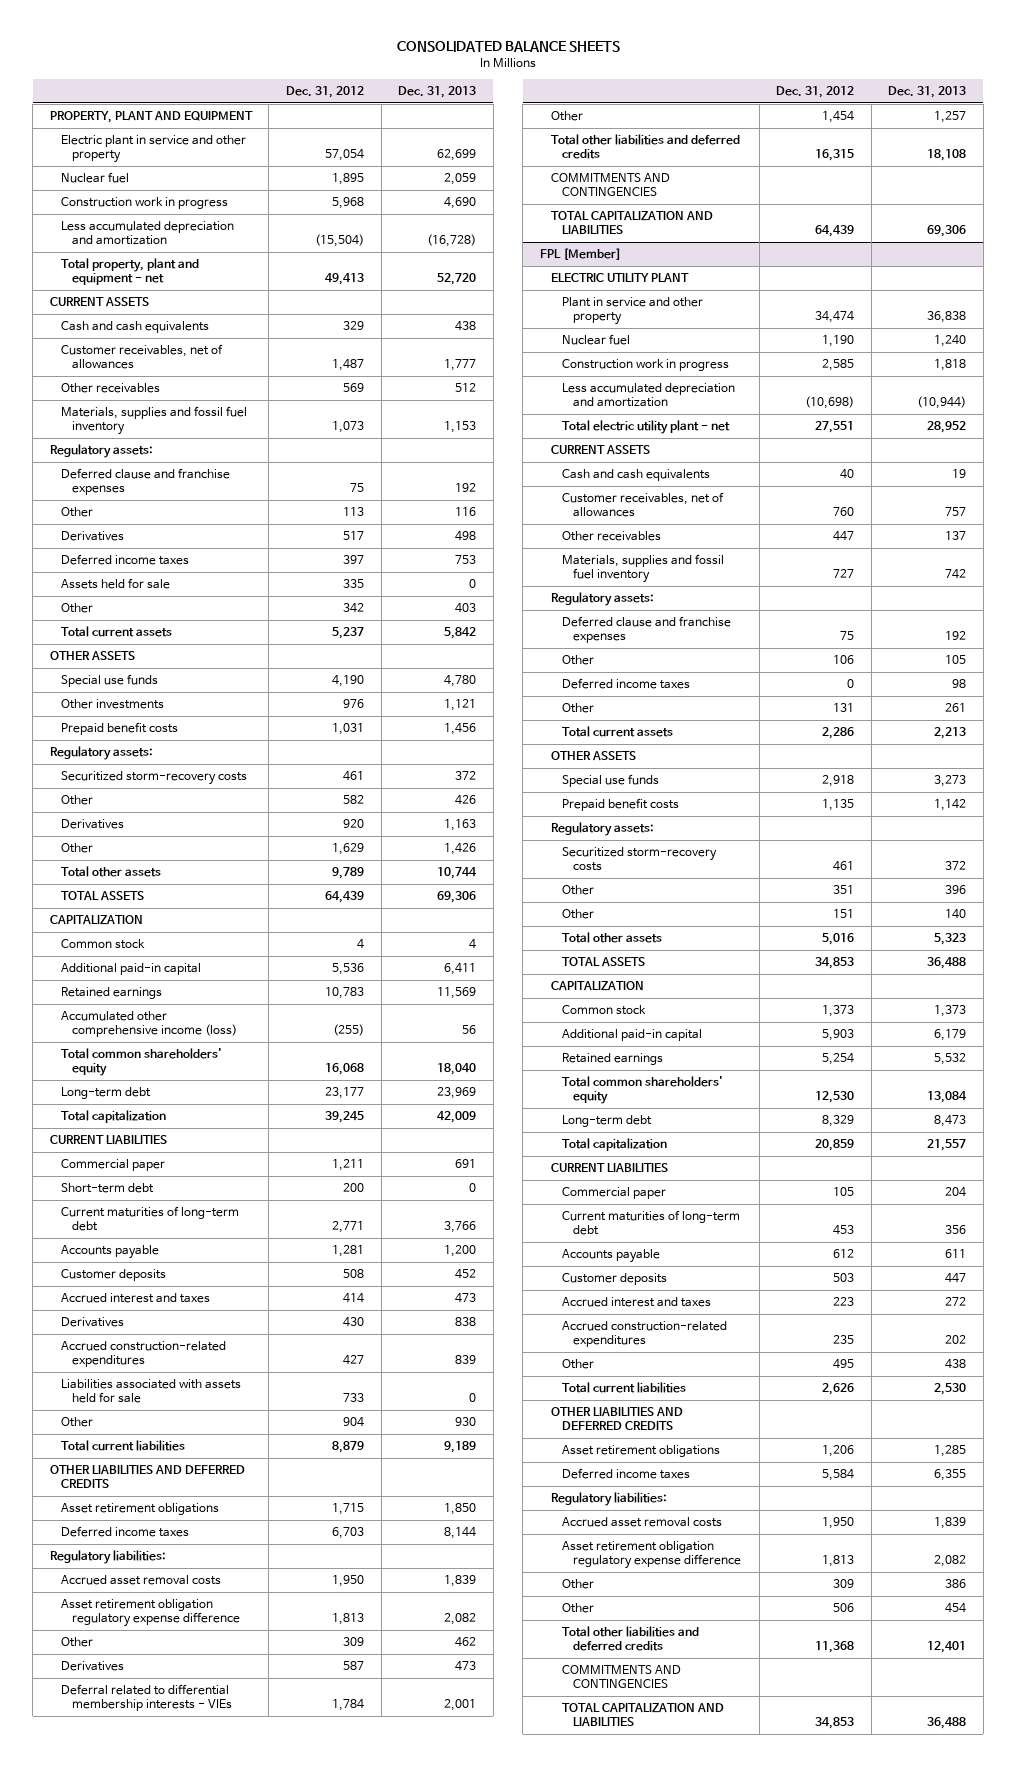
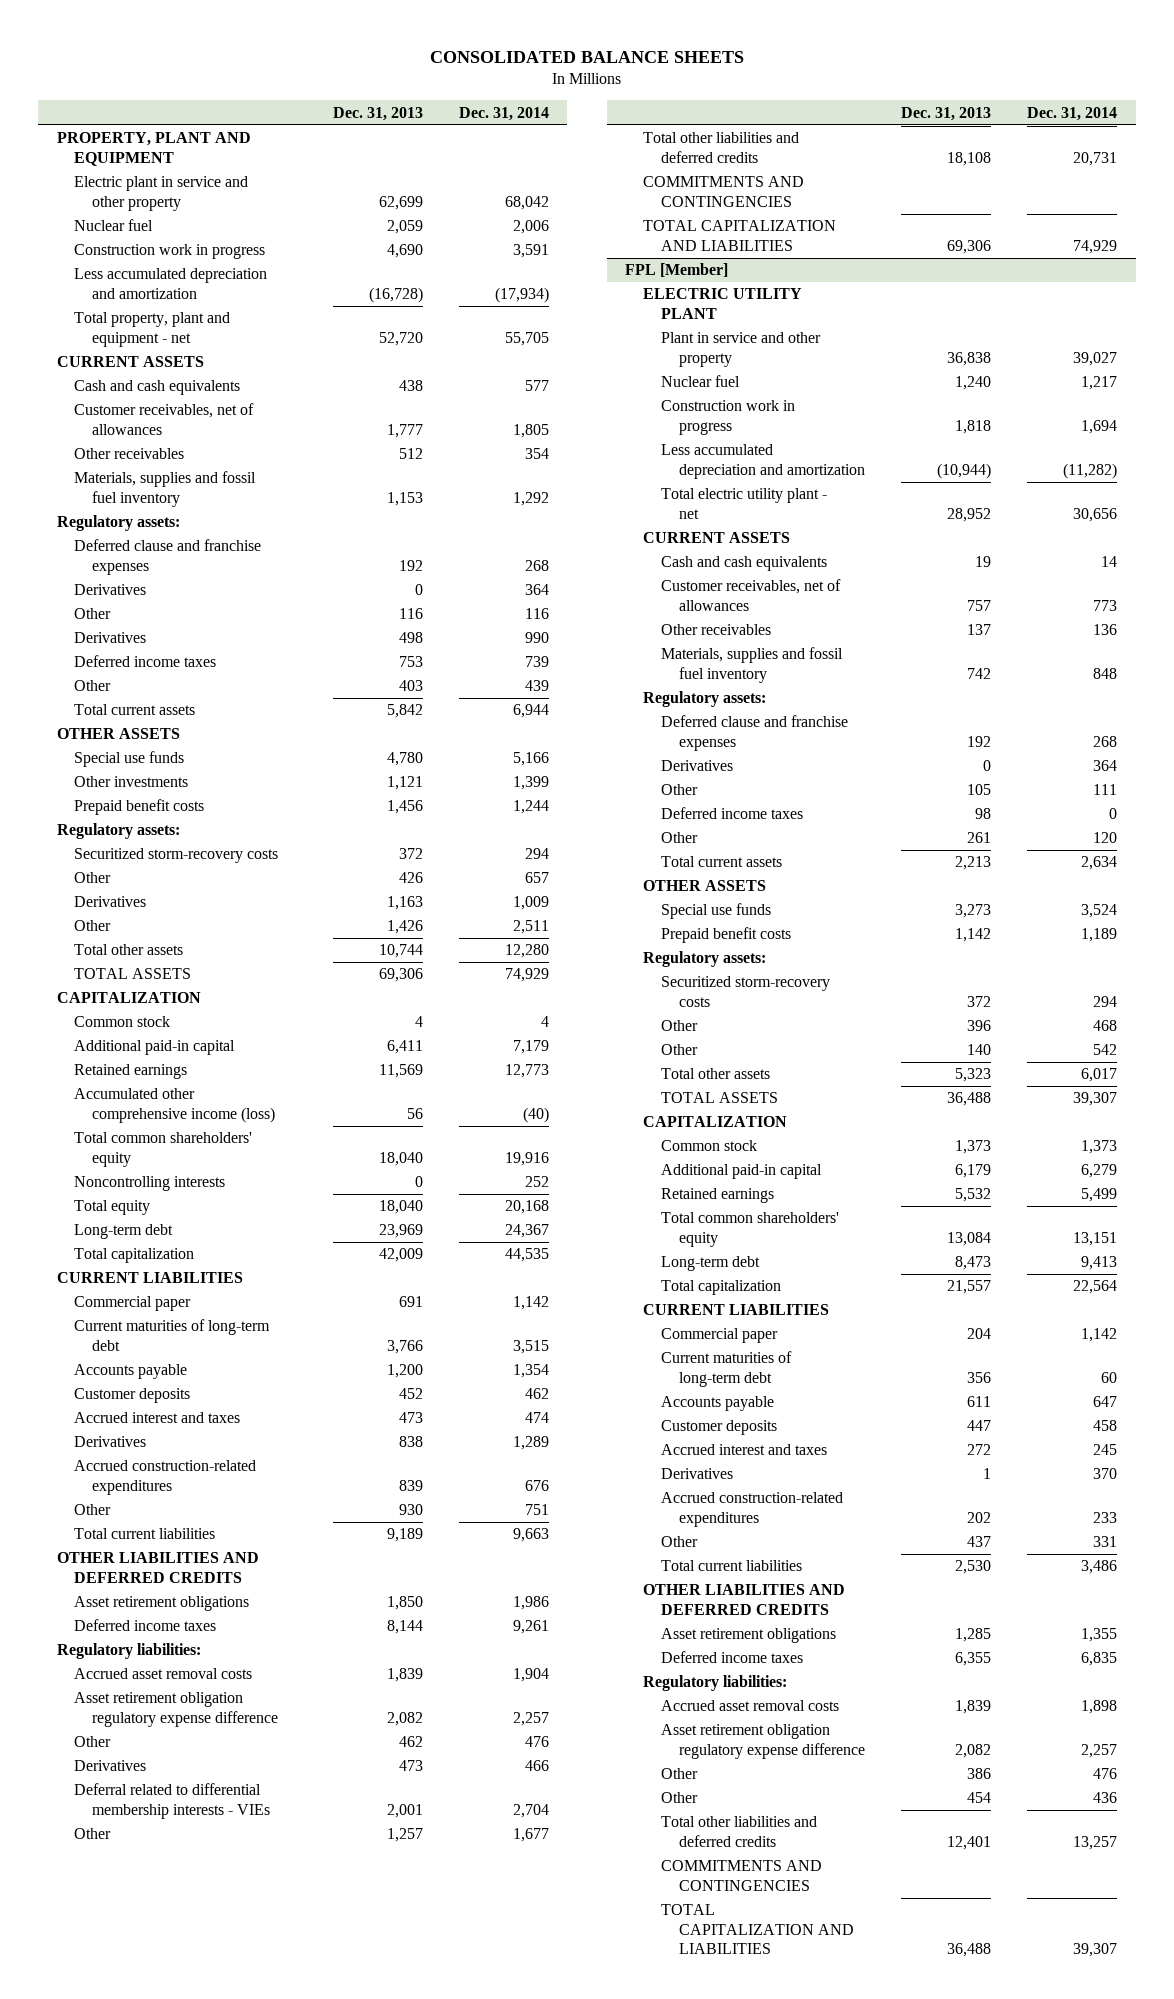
[286,86,365,99] Dec. 31, 2012 -> none
none -> [458,106,549,121] Dec. 31, 2014
none -> [74,584,147,596] Derivatives
[60,578,170,590] Assets held for sale -> none
none -> [74,1176,226,1192] Noncontrolling interests
none -> [74,1200,151,1216] Total equity
[60,1183,154,1194] Short-term debt -> none
[60,1379,241,1404] Liabilities associated with assets held for sale -> none
none -> [660,760,733,772] Derivatives
none -> [660,1468,733,1480] Derivatives
[945,1359,967,1370] 438 -> [967,1536,992,1548] 437

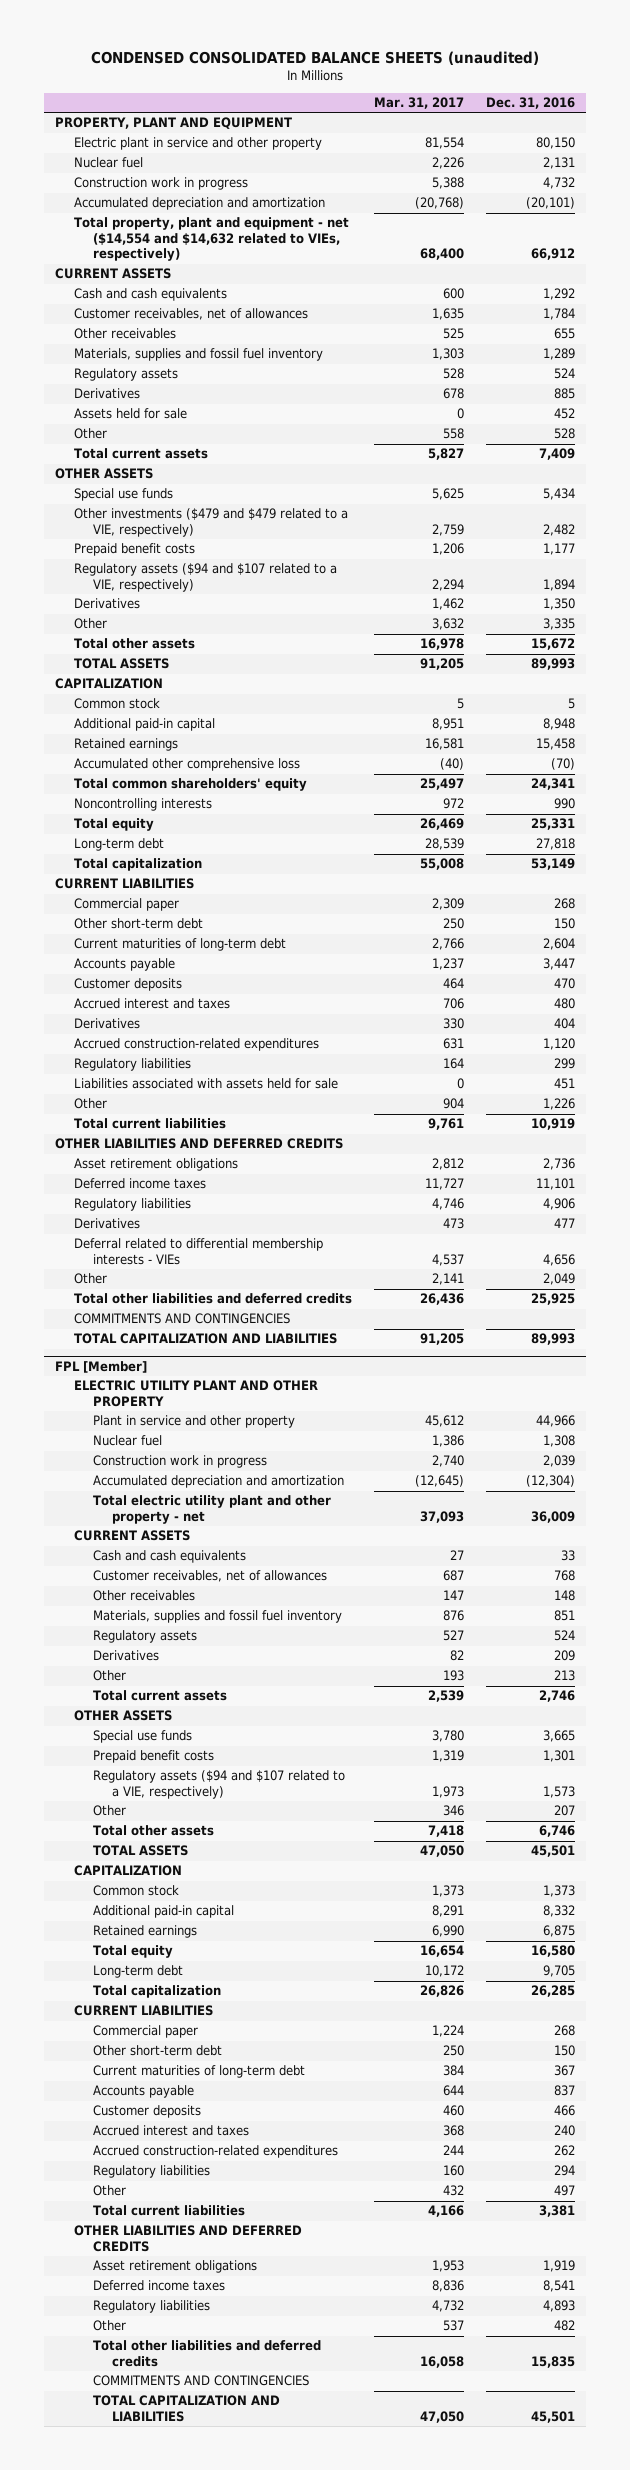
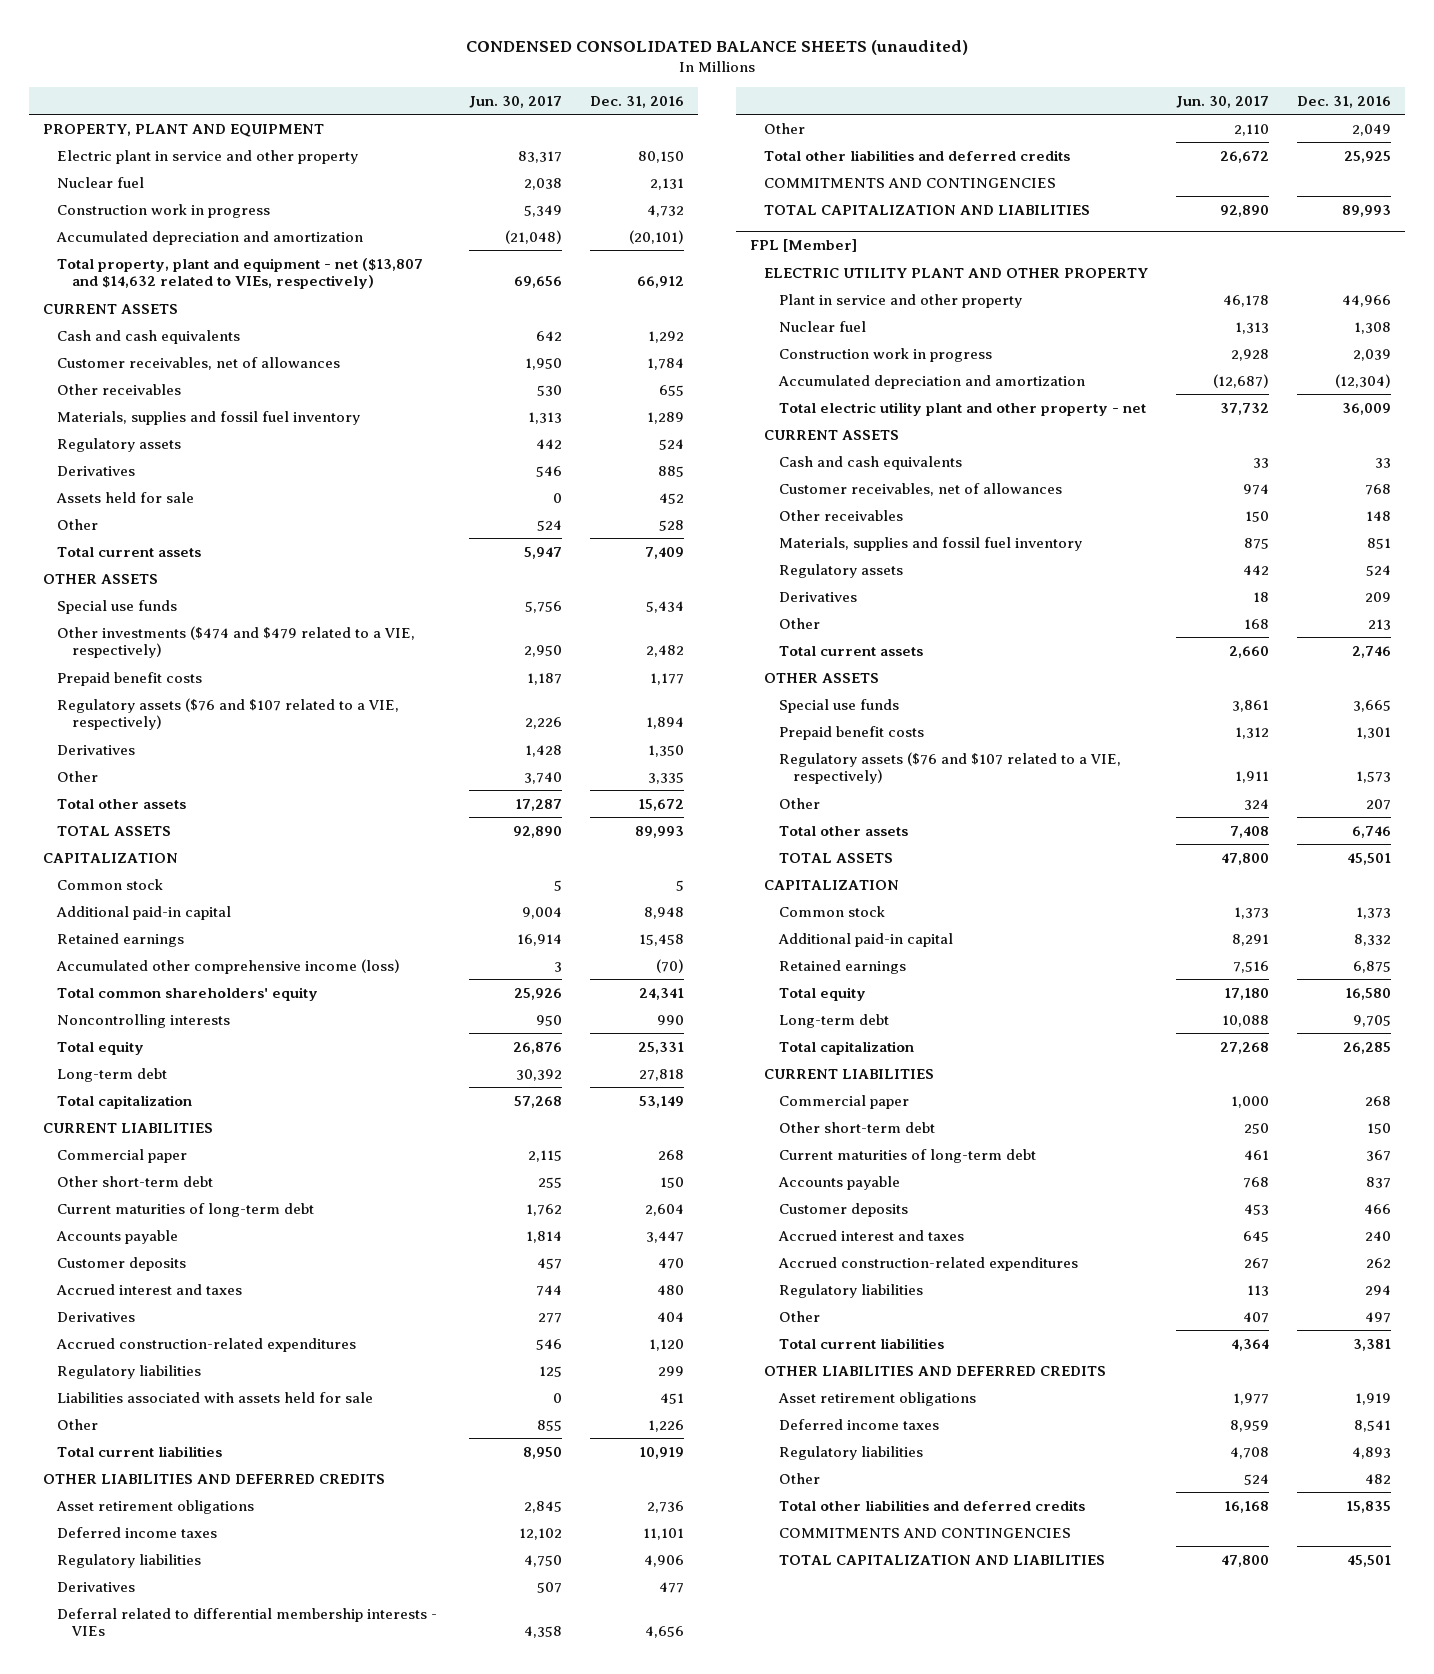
[373,96,464,109] Mar. 31, 2017 -> none
none -> [469,95,563,108] Jun. 30, 2017
[73,217,349,262] Total property, plant and equipment - net ($14,554 and $14,632 related to VIEs, respectively) -> [57,257,424,290] Total property, plant and equipment - net ($13,807 and $14,632 related to VIEs, respectively)
[73,508,348,537] Other investments ($479 and $479 related to a VIE, respectively) -> [57,625,416,659] Other investments ($474 and $479 related to a VIE, respectively)
[73,563,337,592] Regulatory assets ($94 and $107 related to a VIE, respectively) -> [57,697,400,731] Regulatory assets ($76 and $107 related to a VIE, respectively)
[73,758,300,772] Accumulated other comprehensive loss -> [56,958,401,974] Accumulated other comprehensive income (loss)
[92,1770,345,1799] Regulatory assets ($94 and $107 related to a VIE, respectively) -> [778,751,1121,785] Regulatory assets ($76 and $107 related to a VIE, respectively)

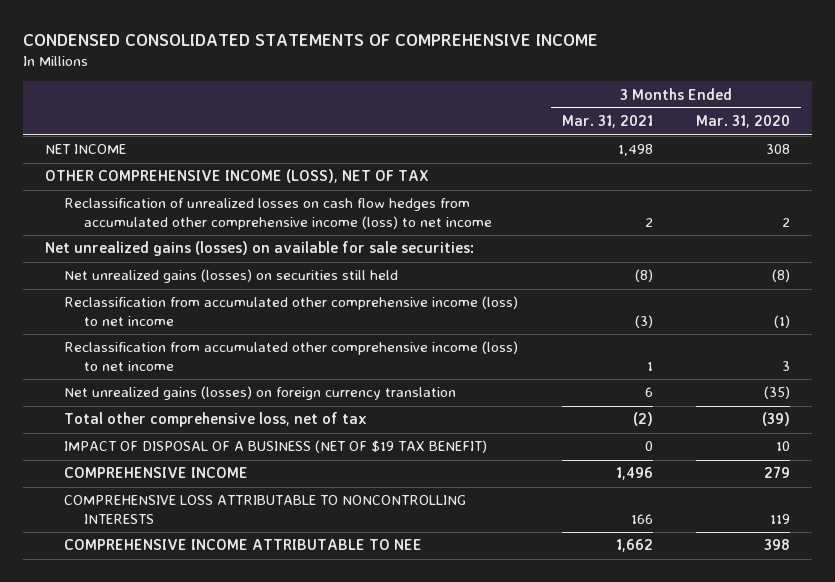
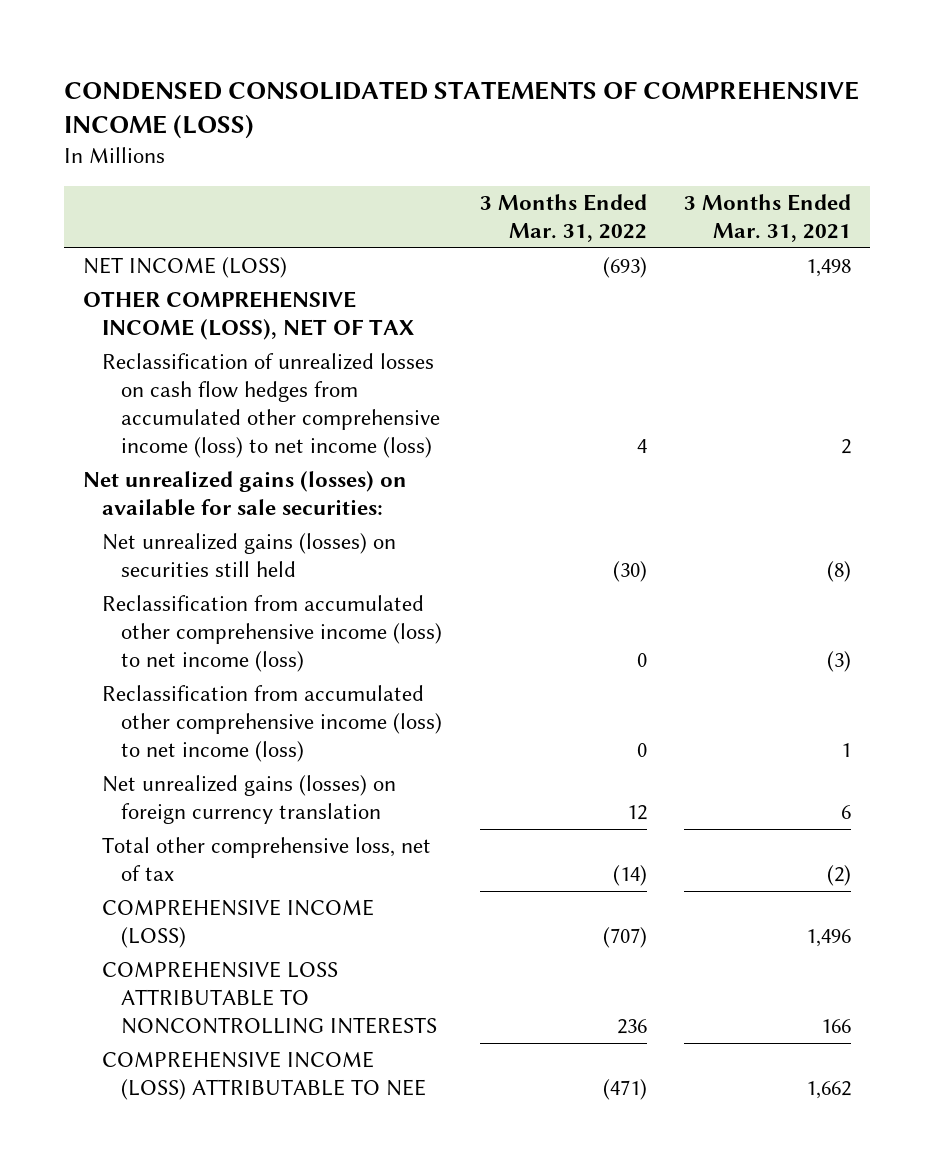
[22,34,598,47] CONDENSED CONSOLIDATED STATEMENTS OF COMPREHENSIVE INCOME -> [63,80,859,140] CONDENSED CONSOLIDATED STATEMENTS OF COMPREHENSIVE INCOME (LOSS)
[696,115,791,129] Mar. 31, 2020 -> none
none -> [479,194,647,243] 3 Months Ended Mar. 31, 2022
[44,144,126,155] NET INCOME -> [82,257,287,279] NET INCOME (LOSS)
[64,198,492,230] Reclassification of unrealized losses on cash flow hedges from accumulated other comprehensive income (loss) to net income -> [101,353,440,459] Reclassification of unrealized losses on cash flow hedges from accumulated other comprehensive income (loss) to net income (loss)
[64,296,519,326] Reclassification from accumulated other comprehensive income (loss) to net income -> [101,595,442,673] Reclassification from accumulated other comprehensive income (loss) to net income (loss)
[64,341,519,371] Reclassification from accumulated other comprehensive income (loss) to net income -> [101,685,442,763] Reclassification from accumulated other comprehensive income (loss) to net income (loss)
[64,440,488,454] IMPACT OF DISPOSAL OF A BUSINESS (NET OF $19 TAX BENEFIT) -> none
[64,467,249,479] COMPREHENSIVE INCOME -> [101,899,374,949] COMPREHENSIVE INCOME (LOSS)
[64,539,423,551] COMPREHENSIVE INCOME ATTRIBUTABLE TO NEE -> [101,1051,426,1101] COMPREHENSIVE INCOME (LOSS) ATTRIBUTABLE TO NEE

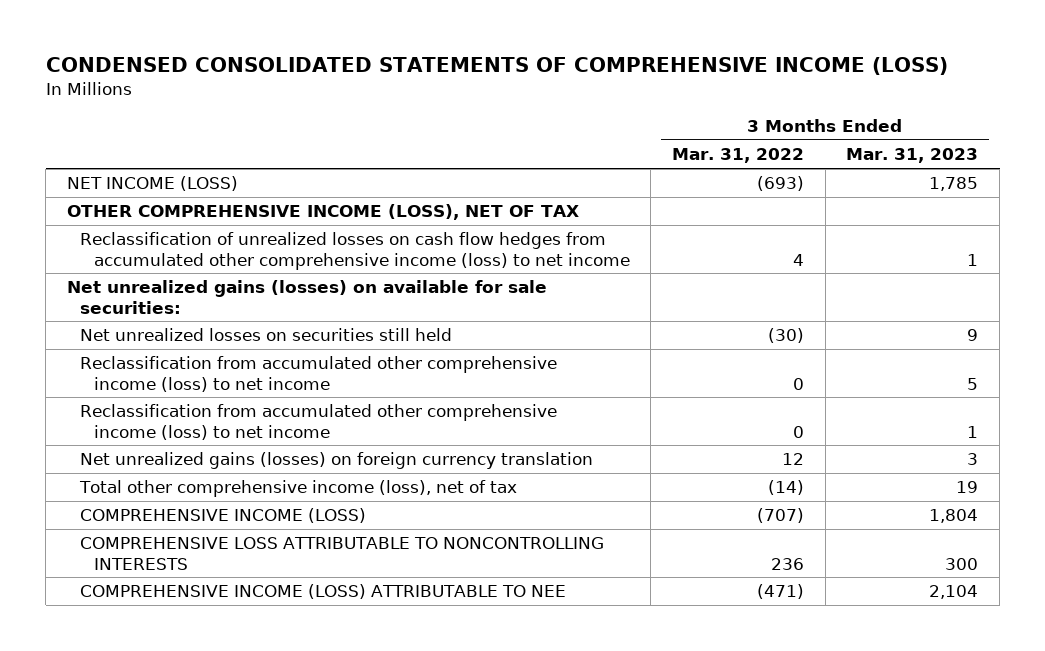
[684,194,852,243] 3 Months Ended Mar. 31, 2021 -> none
none -> [846,148,979,164] Mar. 31, 2023
[101,353,440,459] Reclassification of unrealized losses on cash flow hedges from accumulated other comprehensive income (loss) to net income (loss) -> [80,232,630,270] Reclassification of unrealized losses on cash flow hedges from accumulated other comprehensive income (loss) to net income
[101,533,396,578] Net unrealized gains (losses) on securities still held -> [80,328,453,342] Net unrealized losses on securities still held
[101,595,442,673] Reclassification from accumulated other comprehensive income (loss) to net income (loss) -> [80,356,558,392] Reclassification from accumulated other comprehensive income (loss) to net income
[101,685,442,763] Reclassification from accumulated other comprehensive income (loss) to net income (loss) -> [80,404,558,440] Reclassification from accumulated other comprehensive income (loss) to net income
[101,837,431,882] Total other comprehensive loss, net of tax -> [79,480,518,498] Total other comprehensive income (loss), net of tax

